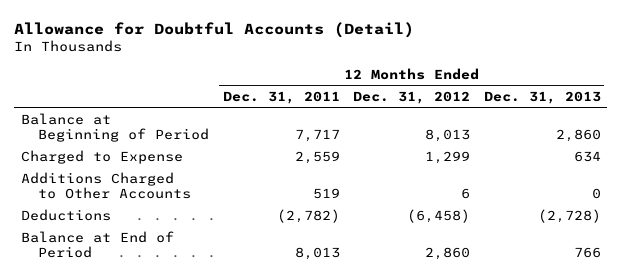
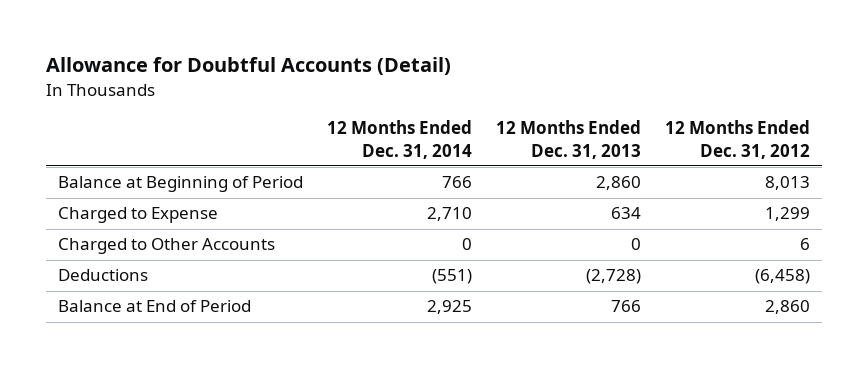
[222,91,340,105] Dec. 31, 2011 -> none
none -> [326,120,472,159] 12 Months Ended Dec. 31, 2014
[20,172,192,200] Additions Charged to Other Accounts -> [57,238,275,255] Charged to Other Accounts

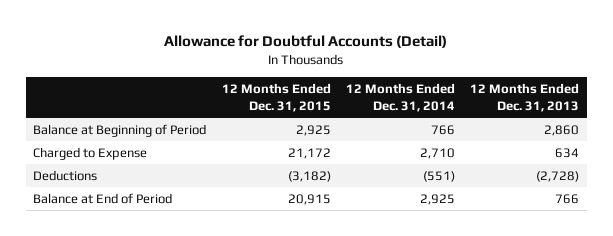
[665,120,811,159] 12 Months Ended Dec. 31, 2012 -> none
none -> [221,82,331,112] 12 Months Ended Dec. 31, 2015
[57,238,275,255] Charged to Other Accounts -> none

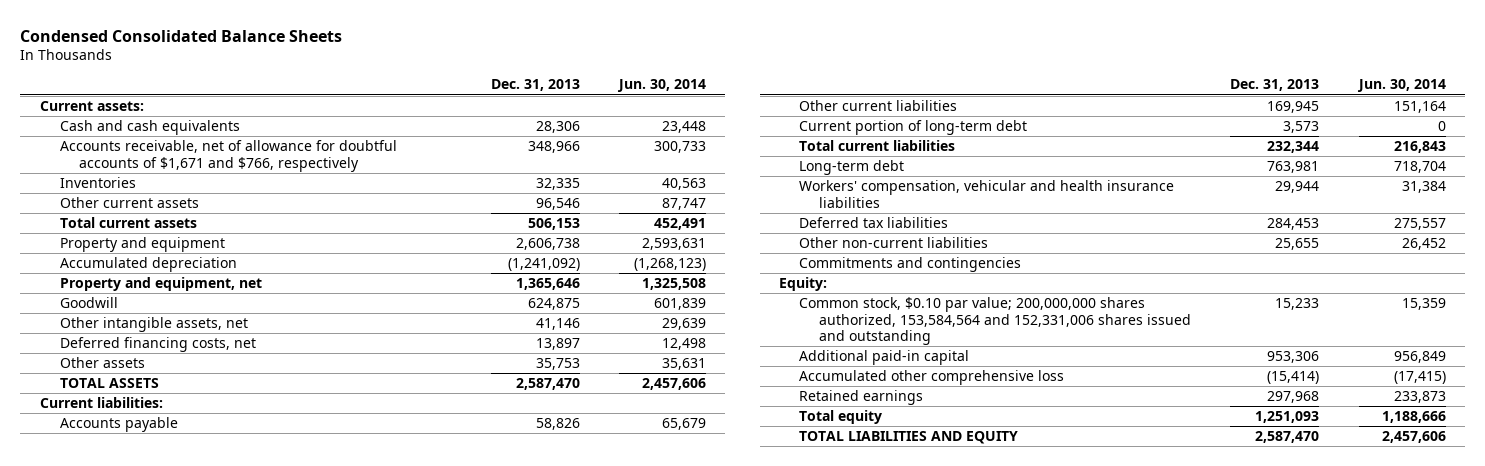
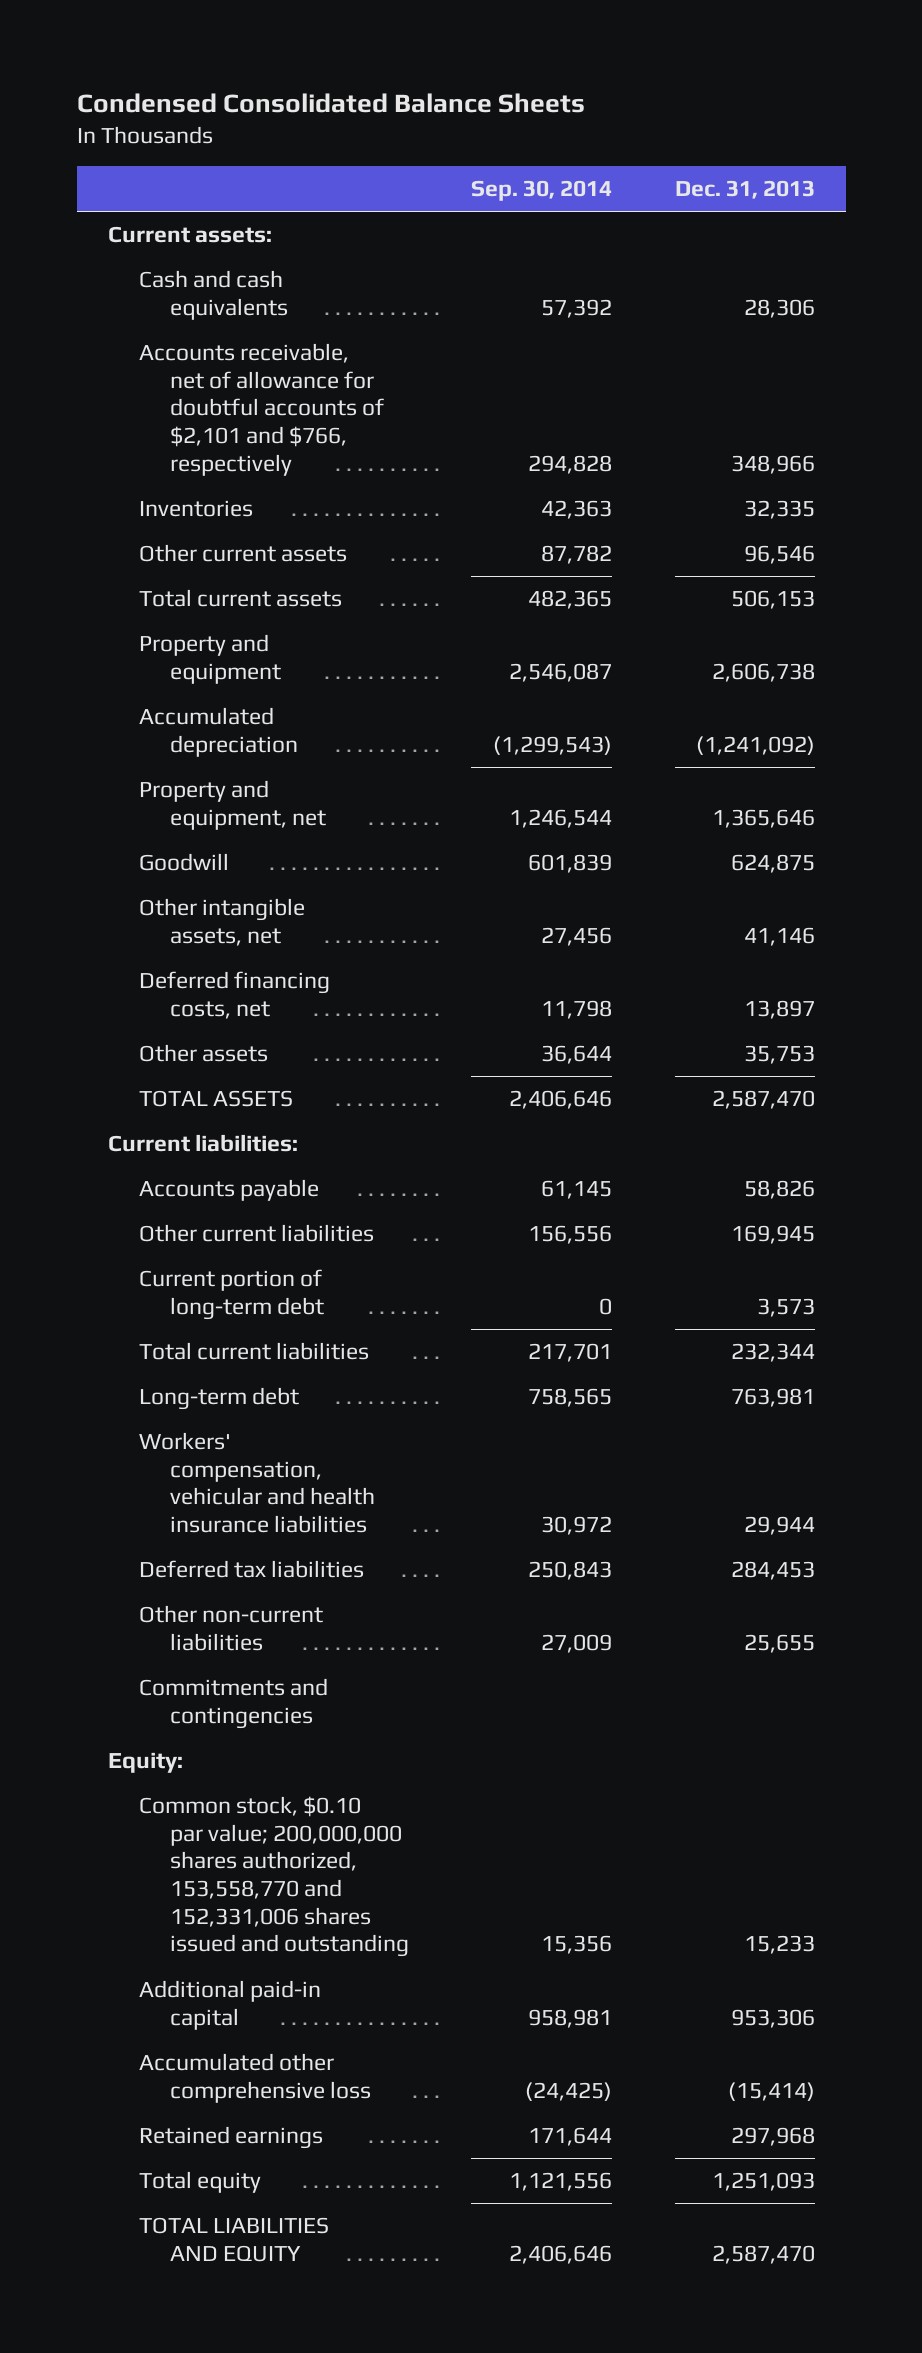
[616,79,706,93] Jun. 30, 2014 -> none
none -> [471,179,613,201] Sep. 30, 2014
[59,140,397,172] Accounts receivable, net of allowance for doubtful accounts of $1,671 and $766, respectively -> [138,343,385,476] Accounts receivable, net of allowance for doubtful accounts of $2,101 and $766, respectively
[799,297,1192,345] Common stock, $0.10 par value; 200,000,000 shares authorized, 153,584,564 and 152,331,006 shares issued and outstanding -> [138,1796,410,1958] Common stock, $0.10 par value; 200,000,000 shares authorized, 153,558,770 and 152,331,006 shares issued and outstanding

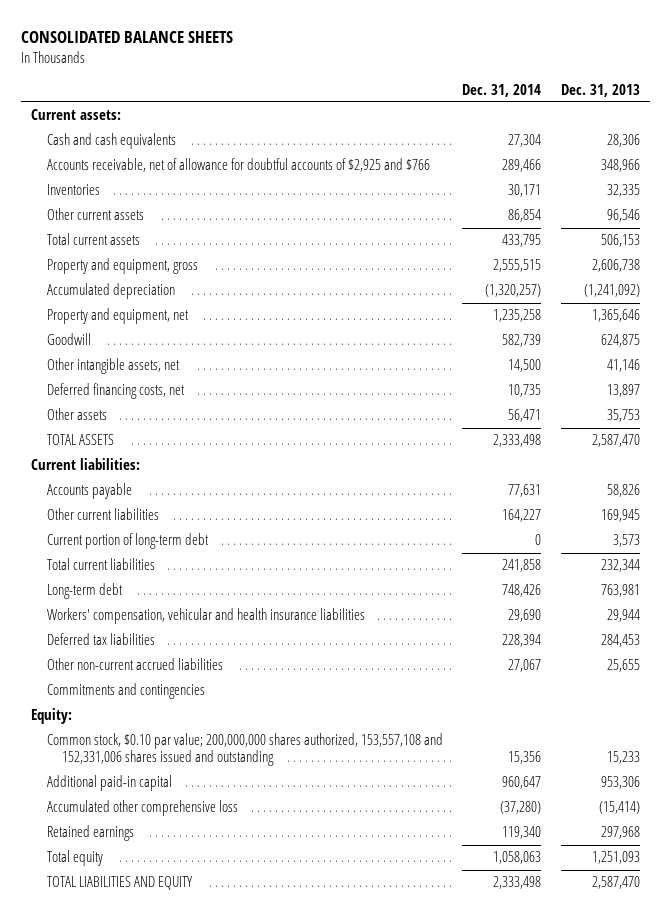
[76,93,585,114] Condensed Consolidated Balance Sheets -> [21,31,234,44] CONSOLIDATED BALANCE SHEETS
[471,179,613,201] Sep. 30, 2014 -> none
none -> [462,83,542,97] Dec. 31, 2014
[138,343,385,476] Accounts receivable, net of allowance for doubtful accounts of $2,101 and $766, respectively -> [46,158,430,173] Accounts receivable, net of allowance for doubtful accounts of $2,925 and $766
[138,634,282,684] Property and equipment -> [46,258,198,275] Property and equipment, gross
[138,1605,323,1651] Other non-current liabilities -> [46,658,223,671] Other non-current accrued liabilities
[138,1796,410,1958] Common stock, $0.10 par value; 200,000,000 shares authorized, 153,558,770 and 152,331,006 shares issued and outstanding -> [46,733,443,767] Common stock, $0.10 par value; 200,000,000 shares authorized, 153,557,108 and 152,331,006 shares issued and outstanding

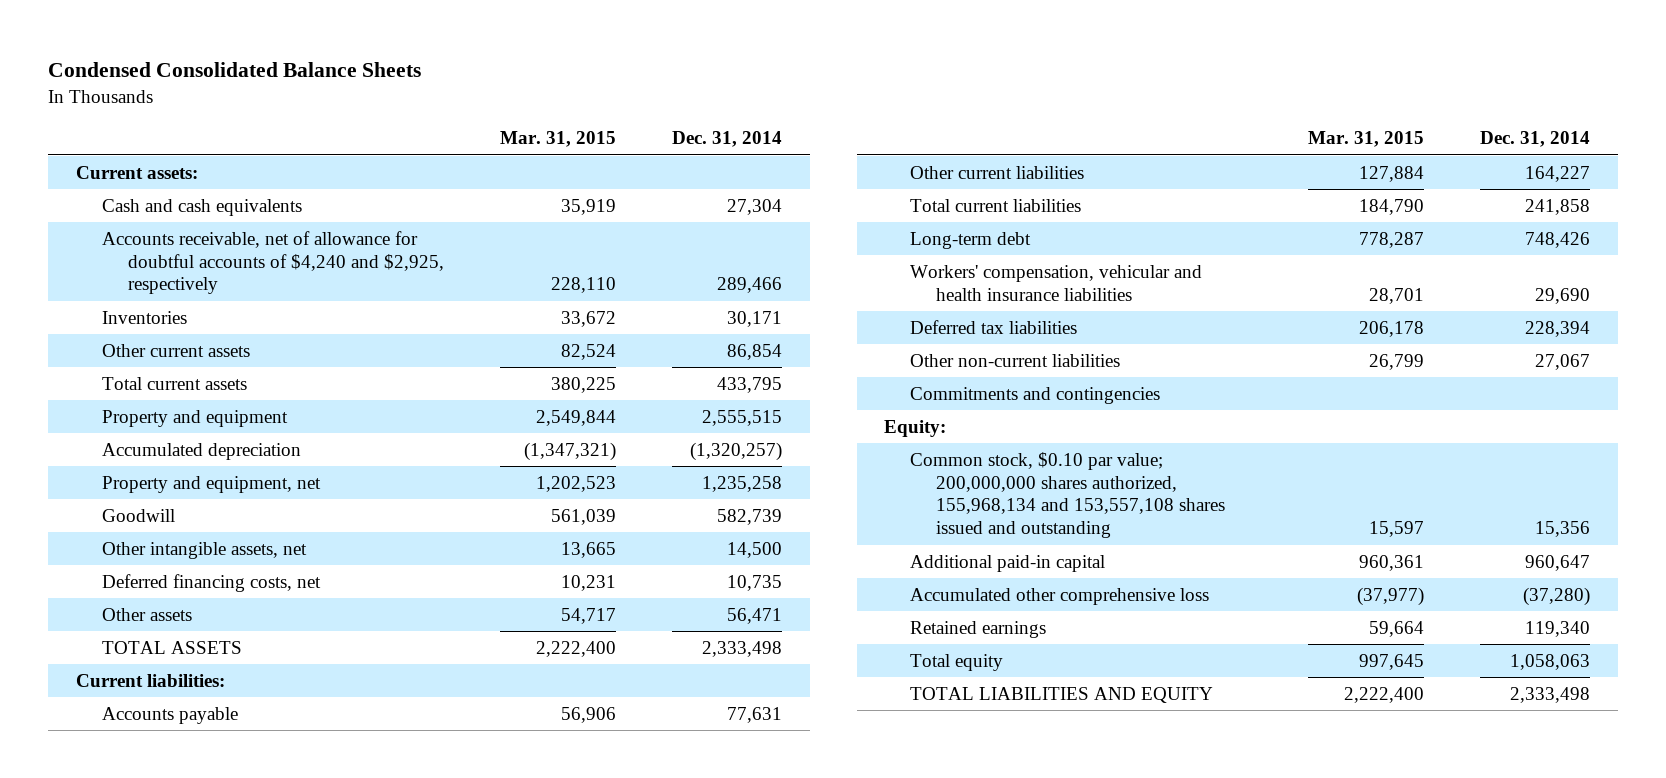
[21,31,234,44] CONSOLIDATED BALANCE SHEETS -> [47,62,421,78] Condensed Consolidated Balance Sheets
[560,83,640,97] Dec. 31, 2013 -> none
none -> [499,131,616,148] Mar. 31, 2015
[46,158,430,173] Accounts receivable, net of allowance for doubtful accounts of $2,925 and $766 -> [101,230,444,295] Accounts receivable, net of allowance for doubtful accounts of $4,240 and $2,925, respectively
[46,258,198,275] Property and equipment, gross -> [101,409,288,427] Property and equipment
[46,533,209,550] Current portion of long-term debt -> none
[46,658,223,671] Other non-current accrued liabilities -> [910,353,1121,367] Other non-current liabilities
[46,733,443,767] Common stock, $0.10 par value; 200,000,000 shares authorized, 153,557,108 and 152,331,006 shares issued and outstanding -> [910,451,1226,539] Common stock, $0.10 par value; 200,000,000 shares authorized, 155,968,134 and 153,557,108 shares issued and outstanding

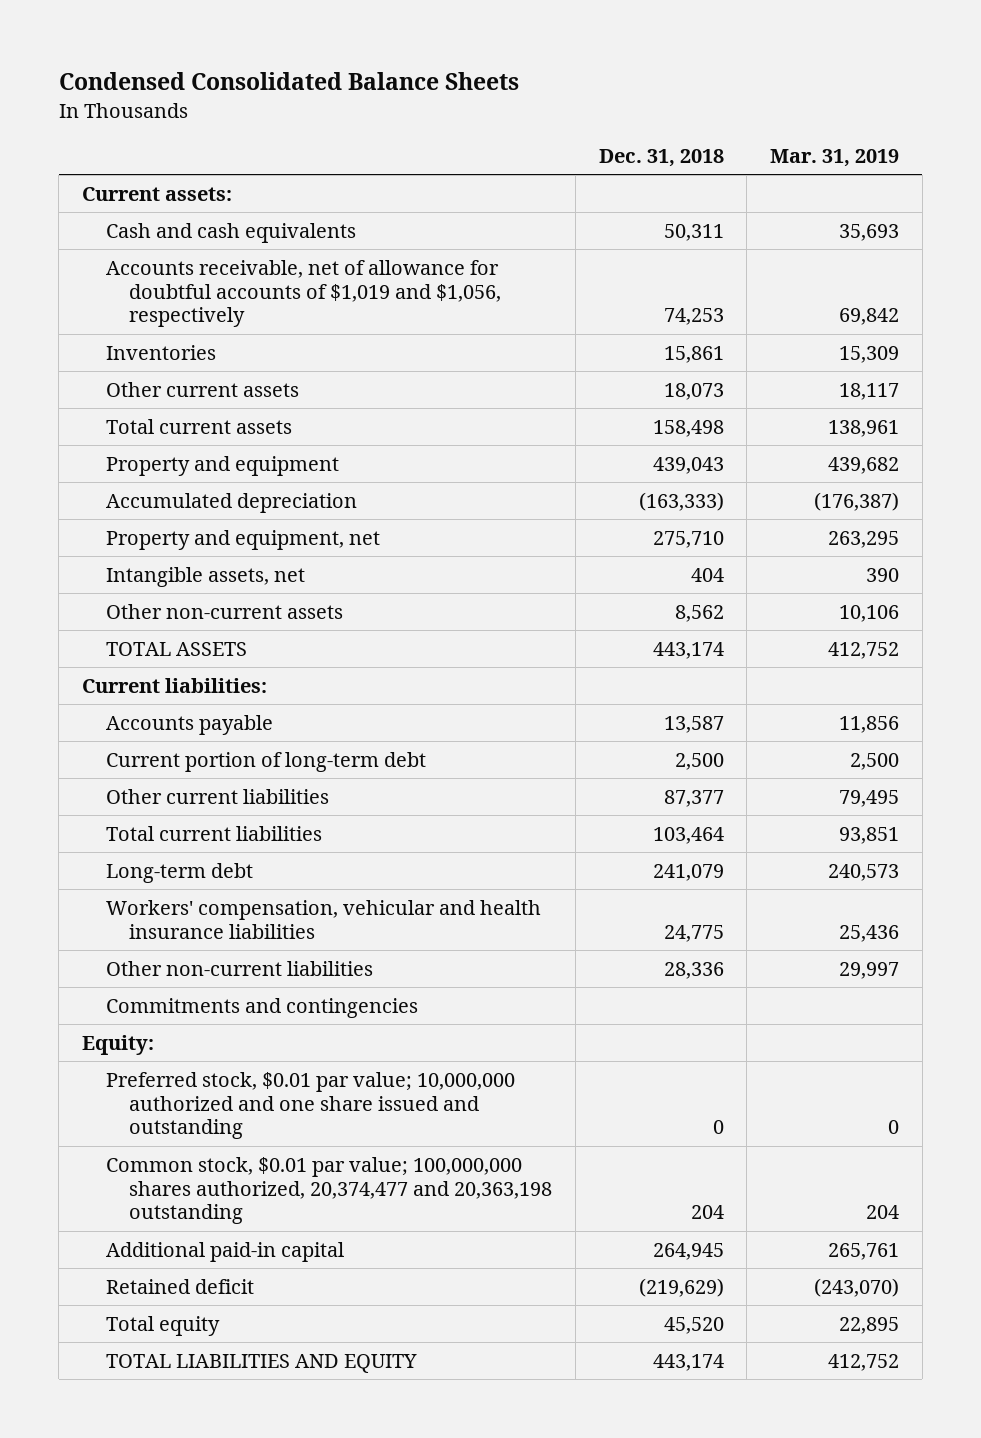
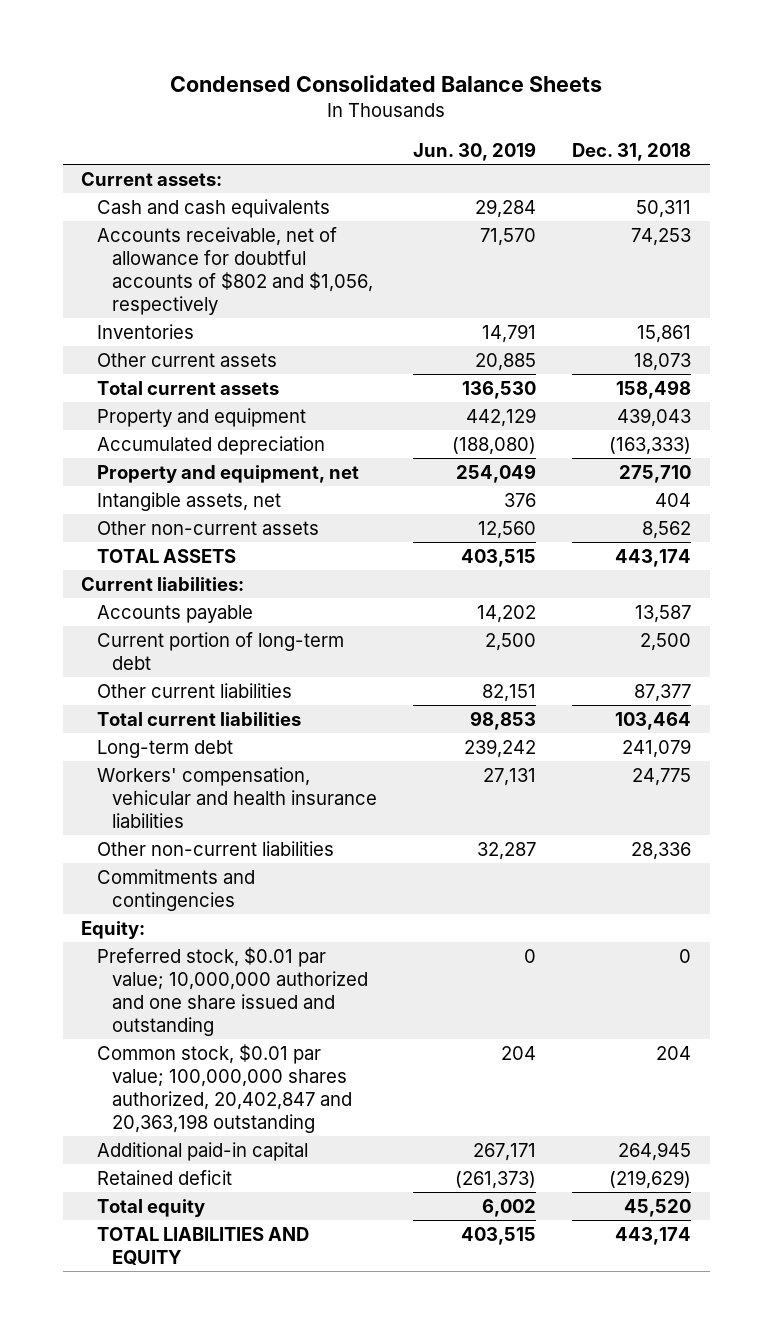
[770,149,900,168] Mar. 31, 2019 -> none
none -> [413,141,537,161] Jun. 30, 2019
[105,259,502,328] Accounts receivable, net of allowance for doubtful accounts of $1,019 and $1,056, respectively -> [96,226,374,315] Accounts receivable, net of allowance for doubtful accounts of $802 and $1,056, respectively
[105,1156,553,1225] Common stock, $0.01 par value; 100,000,000 shares authorized, 20,374,477 and 20,363,198 outstanding -> [96,1043,353,1133] Common stock, $0.01 par value; 100,000,000 shares authorized, 20,402,847 and 20,363,198 outstanding

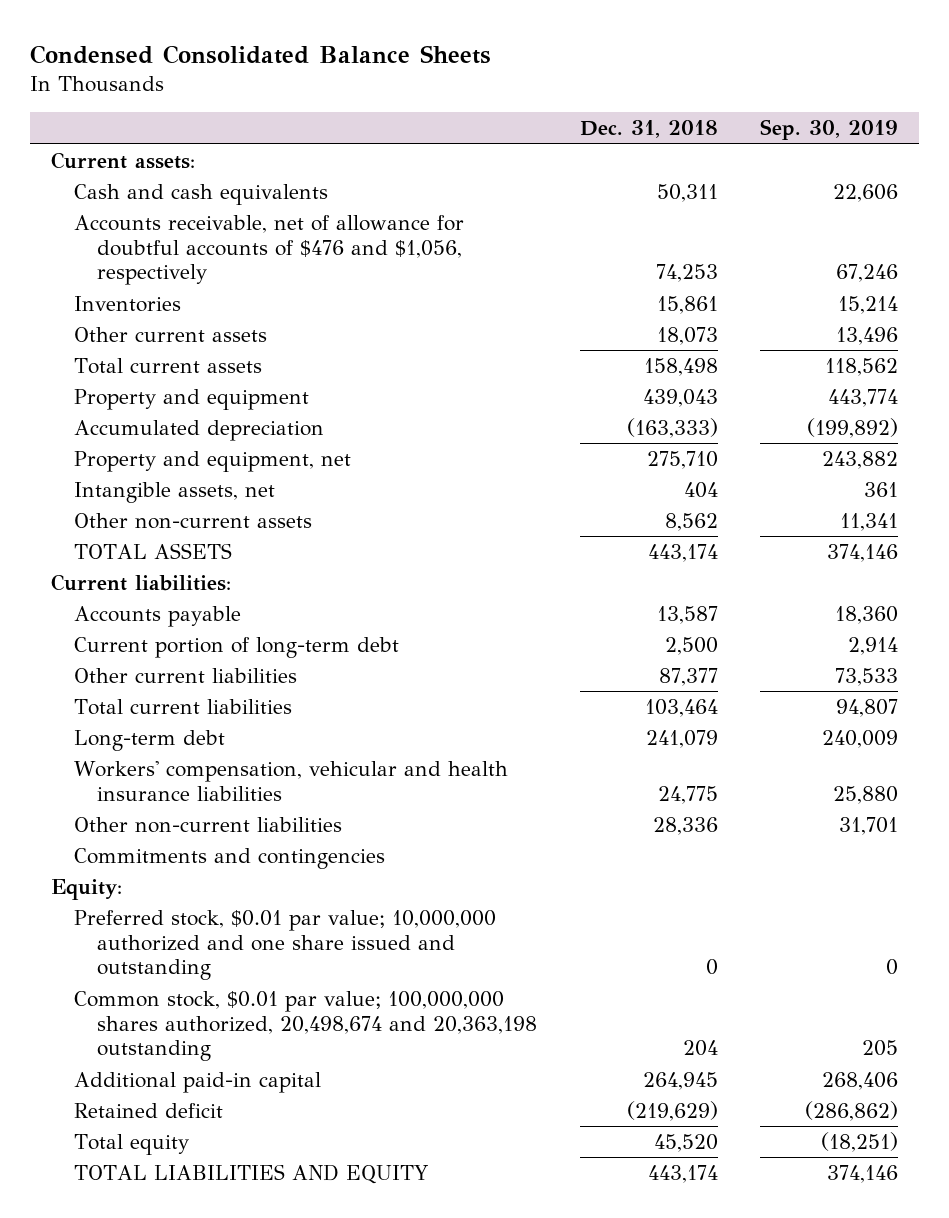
[413,141,537,161] Jun. 30, 2019 -> none
none -> [759,119,898,141] Sep. 30, 2019
[96,226,374,315] Accounts receivable, net of allowance for doubtful accounts of $802 and $1,056, respectively -> [73,214,464,286] Accounts receivable, net of allowance for doubtful accounts of $476 and $1,056, respectively
[96,1043,353,1133] Common stock, $0.01 par value; 100,000,000 shares authorized, 20,402,847 and 20,363,198 outstanding -> [73,990,538,1062] Common stock, $0.01 par value; 100,000,000 shares authorized, 20,498,674 and 20,363,198 outstanding

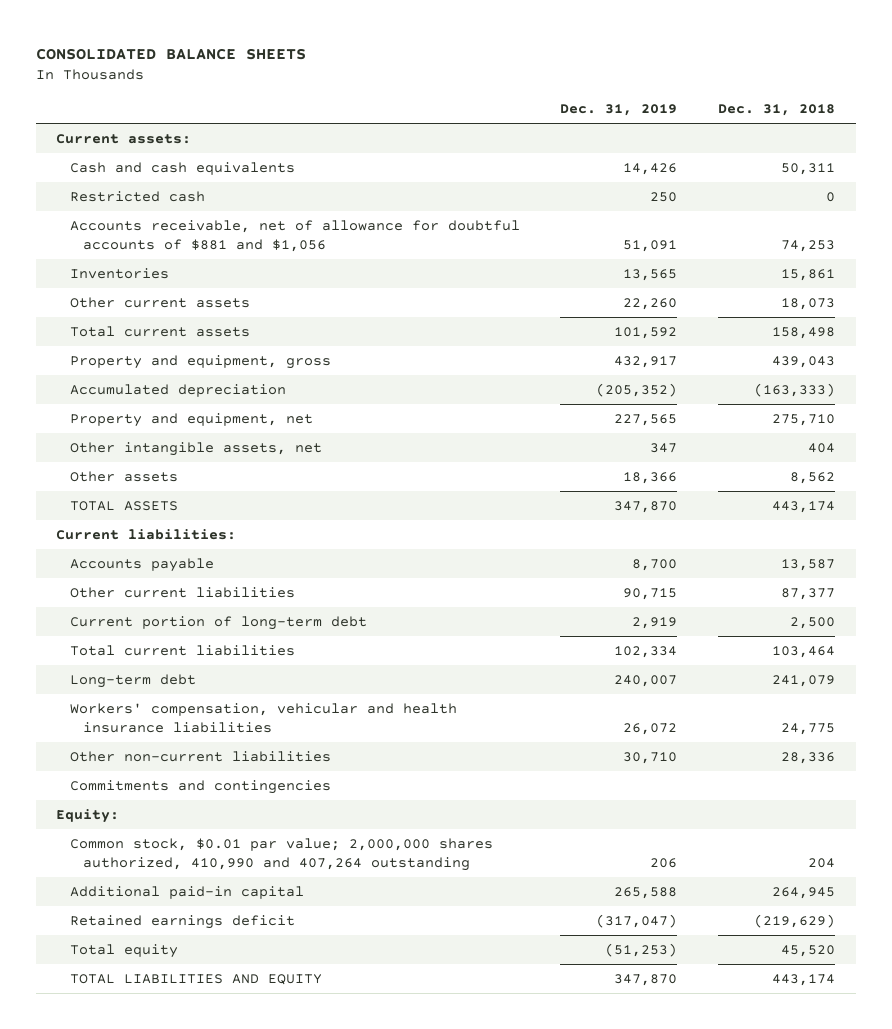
[29,44,491,64] Condensed Consolidated Balance Sheets -> [36,48,307,61] CONSOLIDATED BALANCE SHEETS
[759,119,898,141] Sep. 30, 2019 -> none
none -> [560,103,678,116] Dec. 31, 2019
none -> [69,190,205,202] Restricted cash
[73,214,464,286] Accounts receivable, net of allowance for doubtful accounts of $476 and $1,056, respectively -> [69,219,520,252] Accounts receivable, net of allowance for doubtful accounts of $881 and $1,056
[73,388,309,410] Property and equipment -> [69,354,331,369] Property and equipment, gross
[73,481,275,503] Intangible assets, net -> [69,441,322,456] Other intangible assets, net
[73,512,312,529] Other non-current assets -> [69,470,178,482] Other assets
[73,636,399,658] Current portion of long-term debt -> [69,615,367,630] Current portion of long-term debt
[73,909,496,981] Preferred stock, $0.01 par value; 10,000,000 authorized and one share issued and outstanding -> none
[73,990,538,1062] Common stock, $0.01 par value; 100,000,000 shares authorized, 20,498,674 and 20,363,198 outstanding -> [69,837,493,871] Common stock, $0.01 par value; 2,000,000 shares authorized, 410,990 and 407,264 outstanding
[73,1102,223,1118] Retained deficit -> [69,914,295,929] Retained earnings deficit

